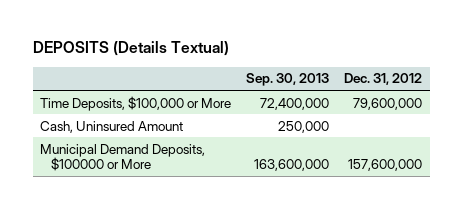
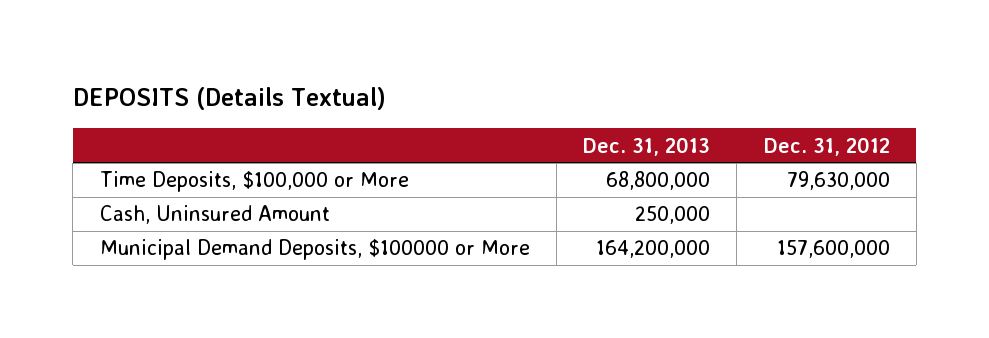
[246,73,330,87] Sep. 30, 2013 -> none
none -> [583,136,711,156] Dec. 31, 2013
[353,97,423,110] 79,600,000 -> [786,171,890,191] 79,630,000

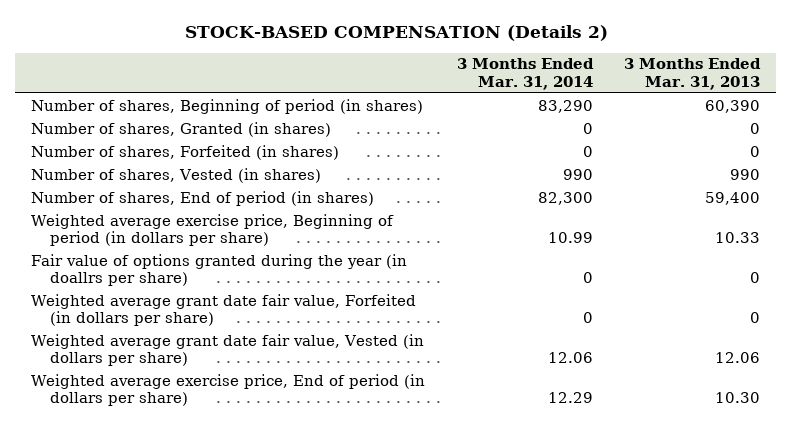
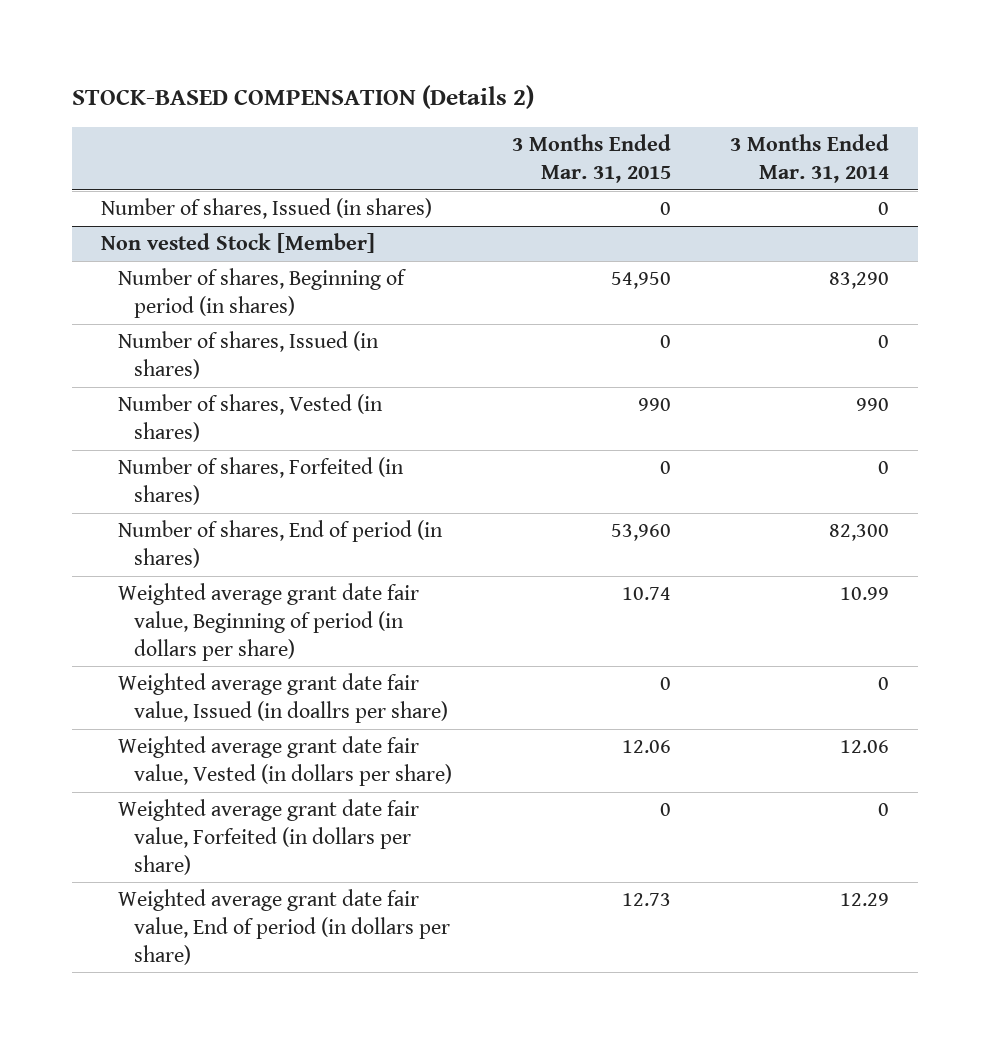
[624,58,762,90] 3 Months Ended Mar. 31, 2013 -> none
none -> [511,134,671,184] 3 Months Ended Mar. 31, 2015
none -> [101,198,433,220] Number of shares, Issued (in shares)
none -> [101,233,376,254] Non vested Stock [Member]
[31,144,340,160] Number of shares, Forfeited (in shares) -> none
[31,121,332,137] Number of shares, Granted (in shares) -> [117,331,379,379] Number of shares, Issued (in shares)
none -> [117,457,404,505] Number of shares, Forfeited (in shares)
[31,293,417,326] Weighted average grant date fair value, Forfeited (in dollars per share) -> none
[31,213,395,246] Weighted average exercise price, Beginning of period (in dollars per share) -> [117,583,419,661] Weighted average grant date fair value, Beginning of period (in dollars per share)
[31,253,408,286] Fair value of options granted during the year (in doallrs per share) -> [117,673,449,723] Weighted average grant date fair value, Issued (in doallrs per share)
none -> [117,799,419,875] Weighted average grant date fair value, Forfeited (in dollars per share)
[31,373,426,406] Weighted average exercise price, End of period (in dollars per share) -> [117,889,451,965] Weighted average grant date fair value, End of period (in dollars per share)

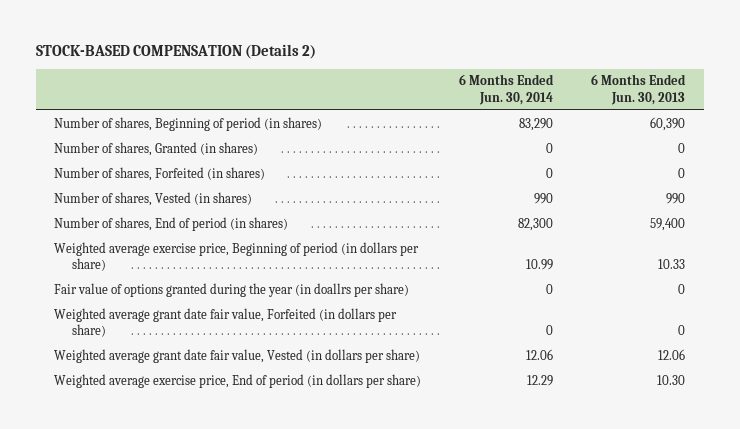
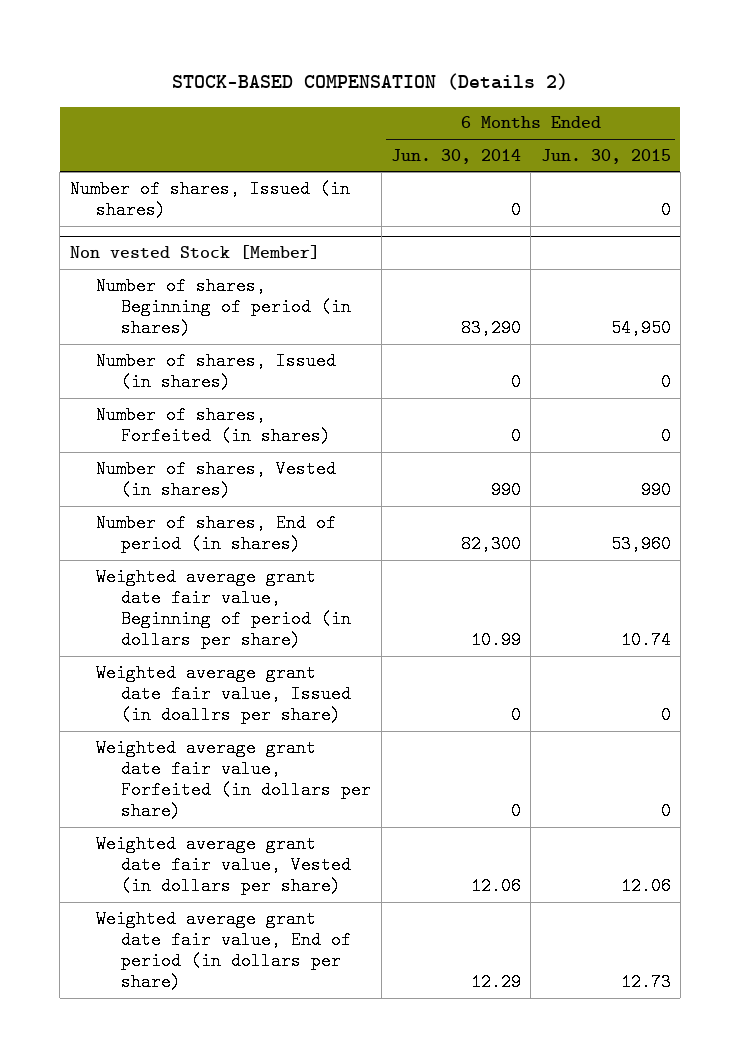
[591,74,687,105] 6 Months Ended Jun. 30, 2013 -> none
none -> [540,148,671,164] Jun. 30, 2015
none -> [69,179,350,219] Number of shares, Issued (in shares)
none -> [69,245,320,260] Non vested Stock [Member]
[54,141,259,156] Number of shares, Granted (in shares) -> [95,351,336,391] Number of shares, Issued (in shares)
[54,241,420,272] Weighted average exercise price, Beginning of period (in dollars per share) -> [95,567,352,650] Weighted average grant date fair value, Beginning of period (in dollars per share)
[54,282,410,297] Fair value of options granted during the year (in doallrs per share) -> [95,663,352,724] Weighted average grant date fair value, Issued (in doallrs per share)
[54,373,422,388] Weighted average exercise price, End of period (in dollars per share) -> [95,909,352,992] Weighted average grant date fair value, End of period (in dollars per share)

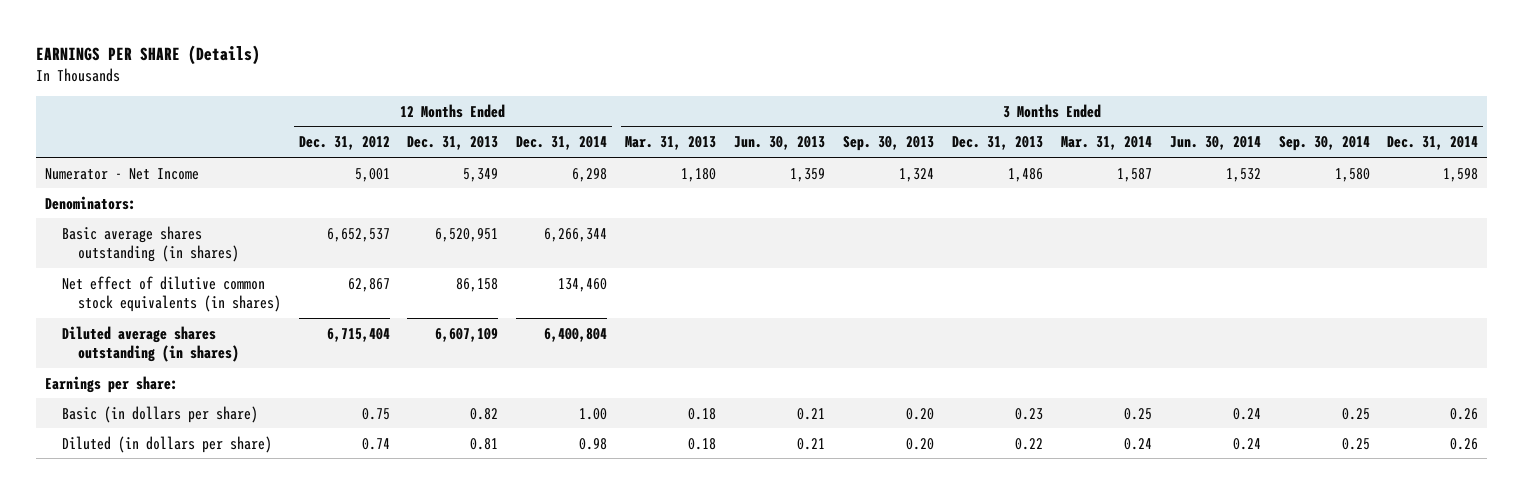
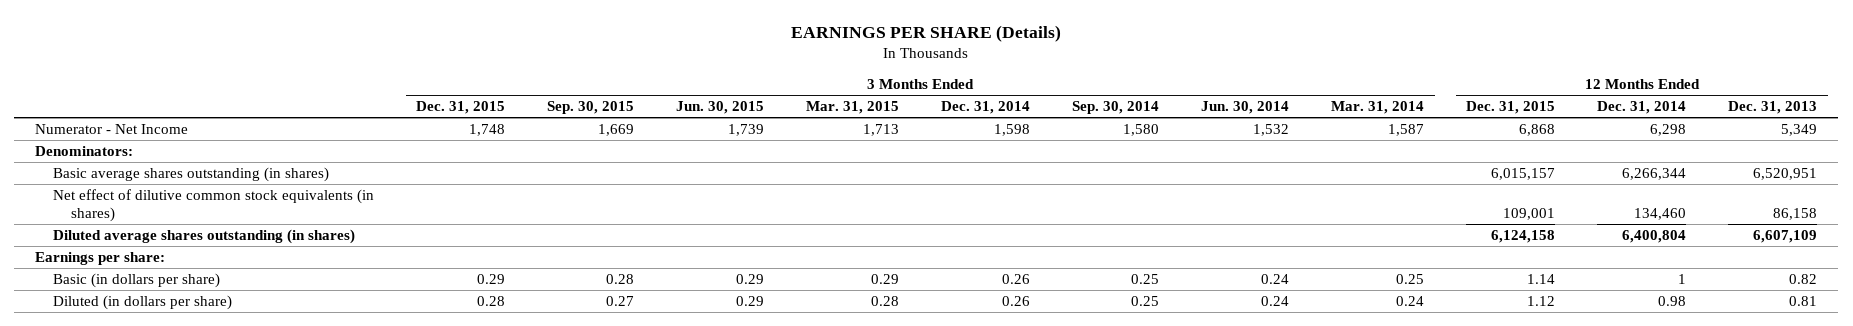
[298,136,390,151] Dec. 31, 2012 -> none
[625,136,717,151] Mar. 31, 2013 -> none
[734,136,826,151] Jun. 30, 2013 -> none
[843,136,935,152] Sep. 30, 2013 -> none
[951,136,1043,151] Dec. 31, 2013 -> none
none -> [416,101,506,115] Dec. 31, 2015
none -> [547,101,635,115] Sep. 30, 2015
none -> [676,101,765,115] Jun. 30, 2015
none -> [806,101,900,115] Mar. 31, 2015
none -> [1466,101,1556,115] Dec. 31, 2015
[579,407,608,420] 1.00 -> [1678,273,1687,284] 1

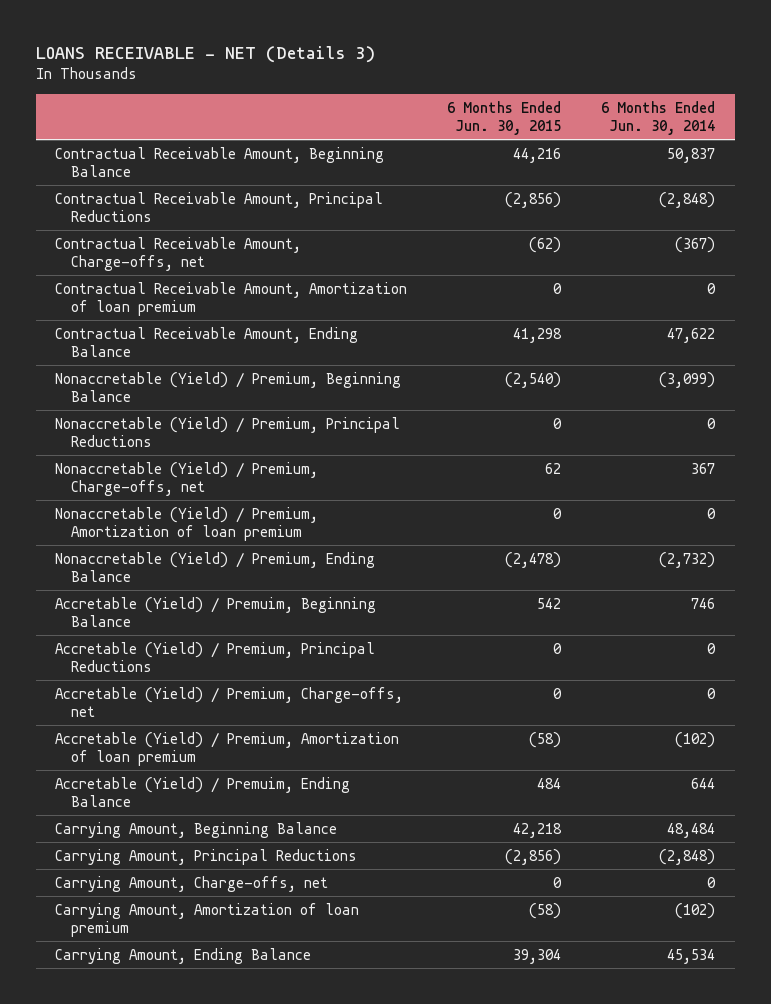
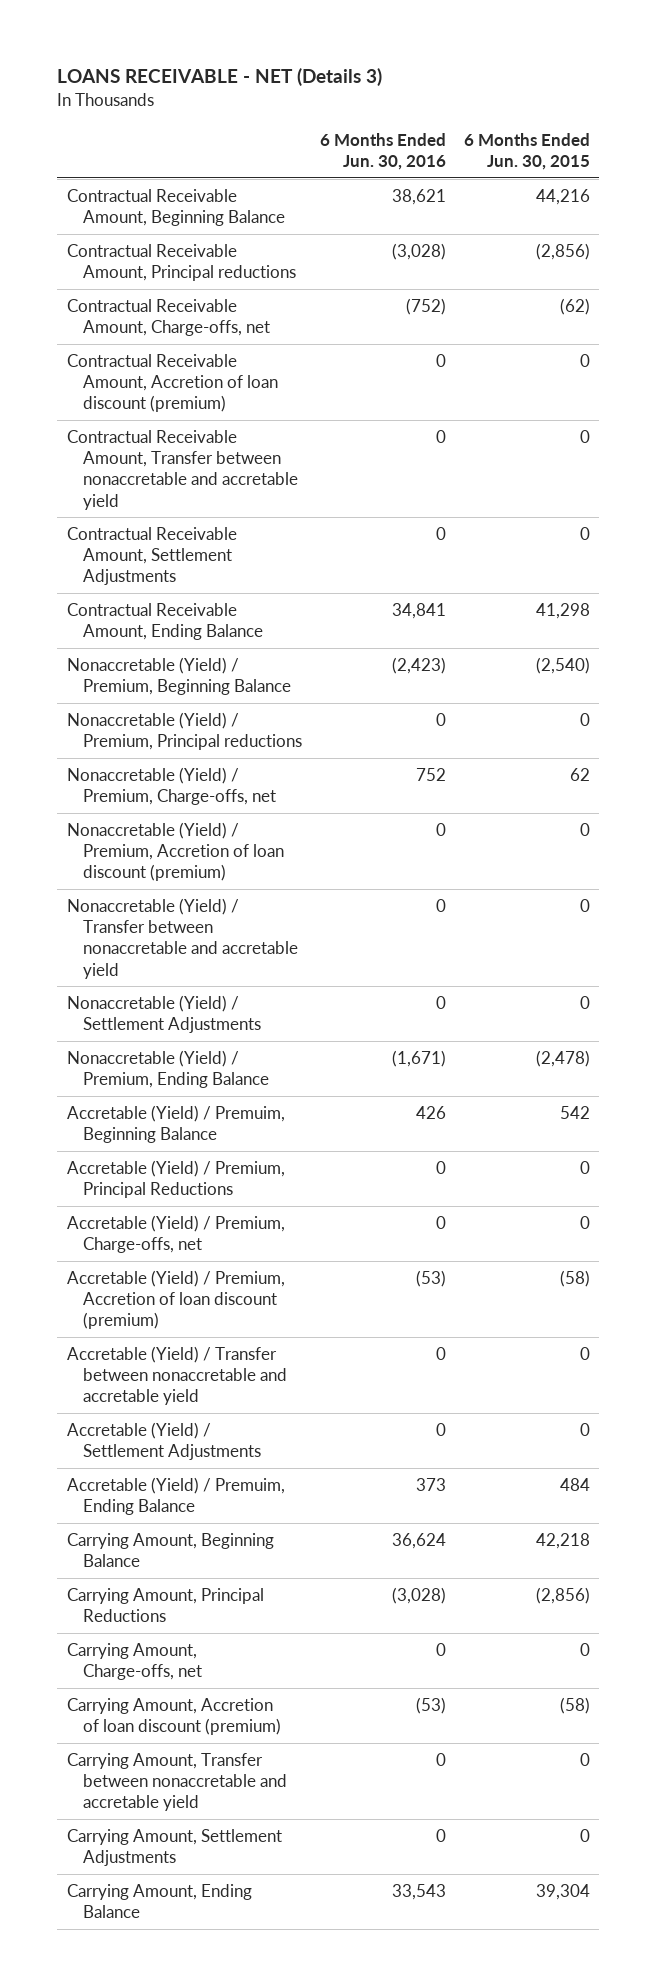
[601,101,716,135] 6 Months Ended Jun. 30, 2014 -> none
none -> [319,132,446,170] 6 Months Ended Jun. 30, 2016
[55,191,384,222] Contractual Receivable Amount, Principal Reductions -> [66,243,296,282] Contractual Receivable Amount, Principal reductions
[55,281,408,316] Contractual Receivable Amount, Amortization of loan premium -> [66,353,278,413] Contractual Receivable Amount, Accretion of loan discount (premium)
none -> [66,429,298,510] Contractual Receivable Amount, Transfer between nonaccretable and accretable yield
none -> [66,526,237,586] Contractual Receivable Amount, Settlement Adjustments
[55,416,401,447] Nonaccretable (Yield) / Premium, Principal Reductions -> [66,711,302,751] Nonaccretable (Yield) / Premium, Principal reductions
[55,506,319,541] Nonaccretable (Yield) / Premium, Amortization of loan premium -> [66,821,284,882] Nonaccretable (Yield) / Premium, Accretion of loan discount (premium)
none -> [66,897,298,979] Nonaccretable (Yield) / Transfer between nonaccretable and accretable yield
none -> [66,994,261,1034] Nonaccretable (Yield) / Settlement Adjustments
[55,731,400,766] Accretable (Yield) / Premium, Amortization of loan premium -> [66,1269,285,1330] Accretable (Yield) / Premium, Accretion of loan discount (premium)
none -> [66,1345,287,1406] Accretable (Yield) / Transfer between nonaccretable and accretable yield
none -> [66,1421,261,1461] Accretable (Yield) / Settlement Adjustments
[55,902,360,937] Carrying Amount, Amortization of loan premium -> [66,1697,281,1736] Carrying Amount, Accretion of loan discount (premium)
none -> [66,1752,287,1812] Carrying Amount, Transfer between nonaccretable and accretable yield
none -> [66,1828,282,1867] Carrying Amount, Settlement Adjustments

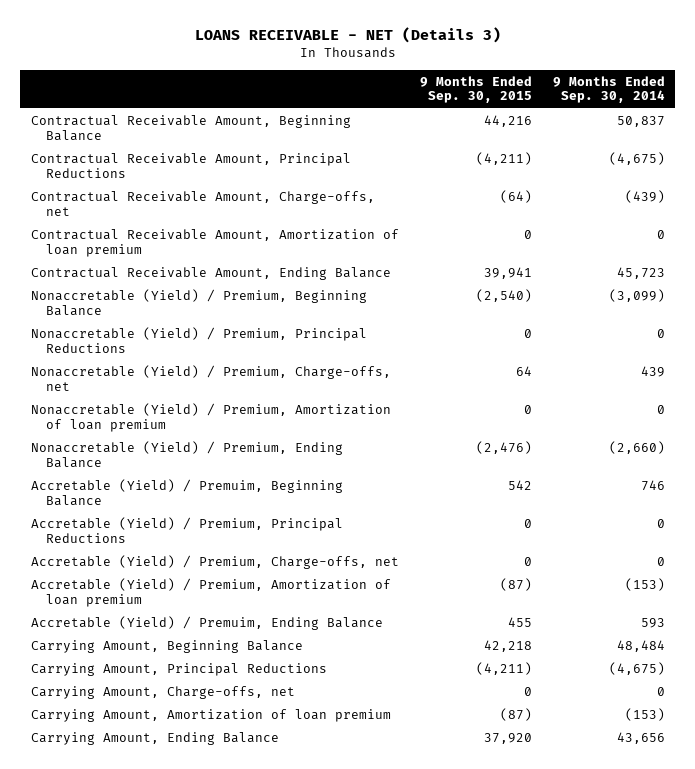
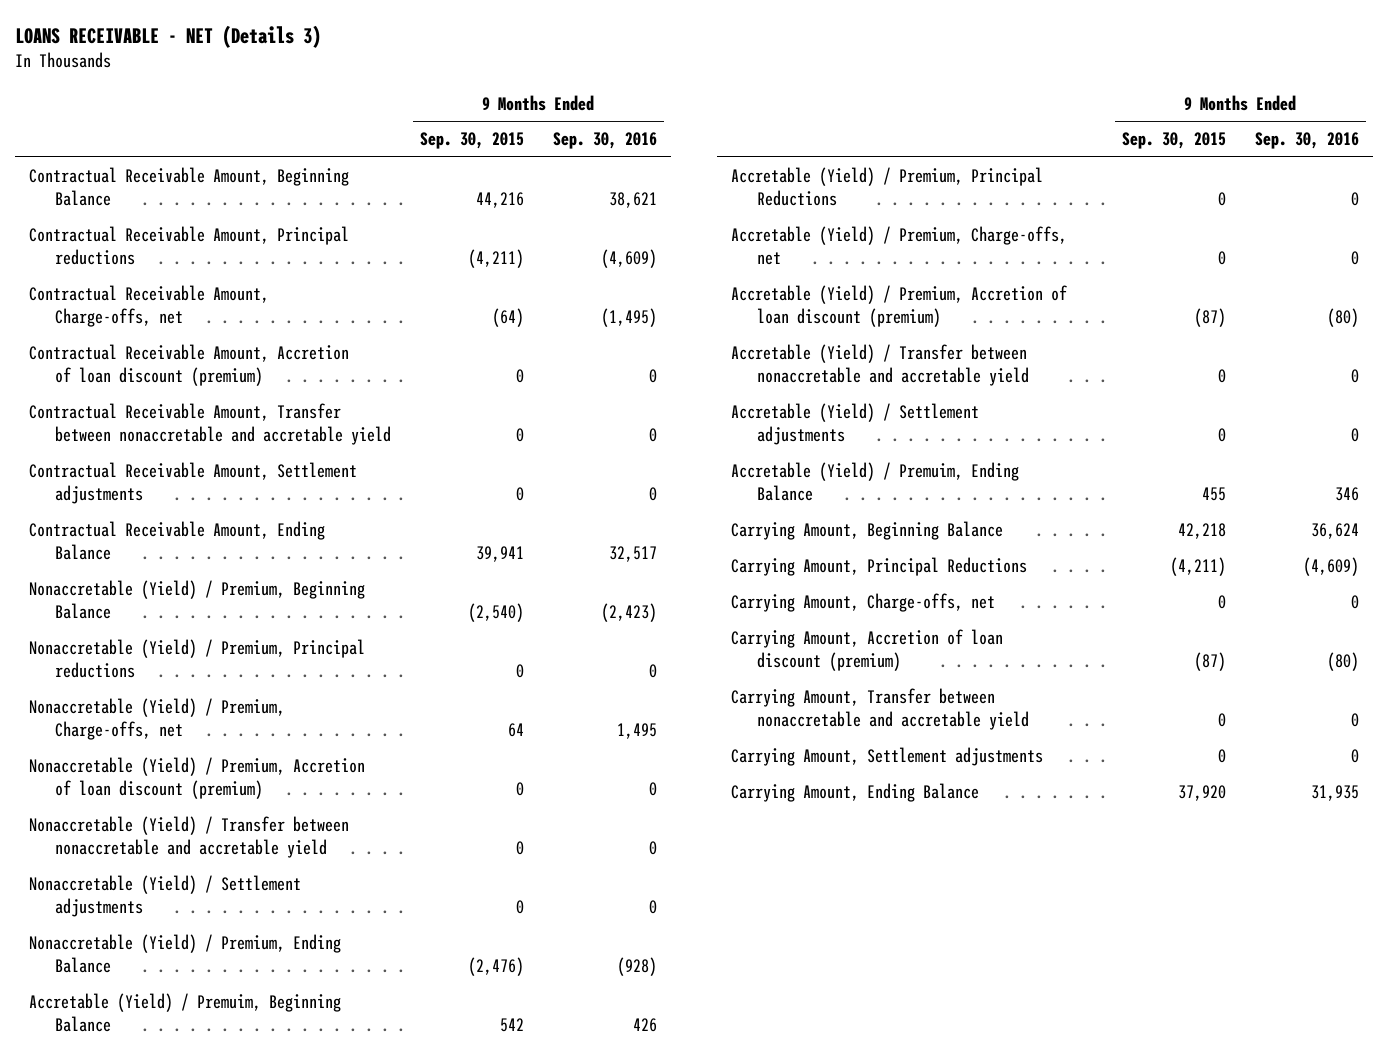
[552,75,665,104] 9 Months Ended Sep. 30, 2014 -> none
none -> [552,132,657,150] Sep. 30, 2016
[30,152,351,178] Contractual Receivable Amount, Principal Reductions -> [29,226,350,266] Contractual Receivable Amount, Principal reductions
[30,228,399,257] Contractual Receivable Amount, Amortization of loan premium -> [29,344,350,387] Contractual Receivable Amount, Accretion of loan discount (premium)
none -> [29,403,391,446] Contractual Receivable Amount, Transfer between nonaccretable and accretable yield
none -> [29,462,358,505] Contractual Receivable Amount, Settlement adjustments
[30,326,367,353] Nonaccretable (Yield) / Premium, Principal Reductions -> [29,639,366,679] Nonaccretable (Yield) / Premium, Principal reductions
[30,402,391,432] Nonaccretable (Yield) / Premium, Amortization of loan premium -> [29,757,366,800] Nonaccretable (Yield) / Premium, Accretion of loan discount (premium)
none -> [29,816,350,859] Nonaccretable (Yield) / Transfer between nonaccretable and accretable yield
none -> [29,875,302,918] Nonaccretable (Yield) / Settlement adjustments
[30,577,391,607] Accretable (Yield) / Premium, Amortization of loan premium -> [731,285,1068,328] Accretable (Yield) / Premium, Accretion of loan discount (premium)
none -> [731,344,1029,387] Accretable (Yield) / Transfer between nonaccretable and accretable yield
none -> [731,403,980,446] Accretable (Yield) / Settlement adjustments
[30,708,391,722] Carrying Amount, Amortization of loan premium -> [731,629,1004,672] Carrying Amount, Accretion of loan discount (premium)
none -> [731,688,1029,731] Carrying Amount, Transfer between nonaccretable and accretable yield
none -> [731,747,1044,767] Carrying Amount, Settlement adjustments

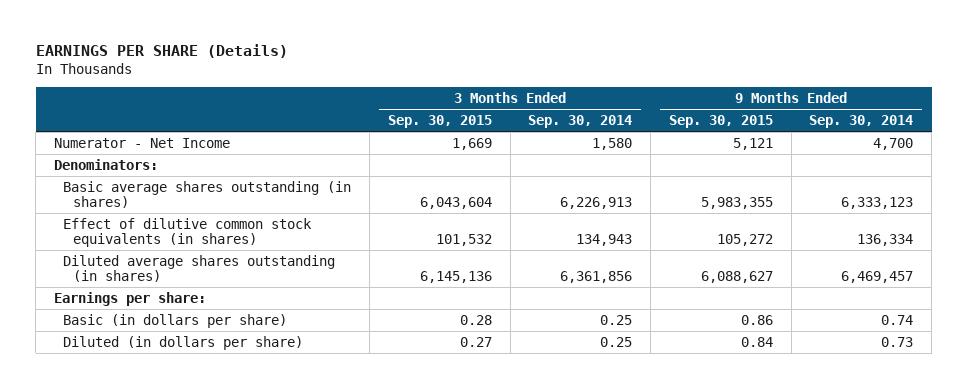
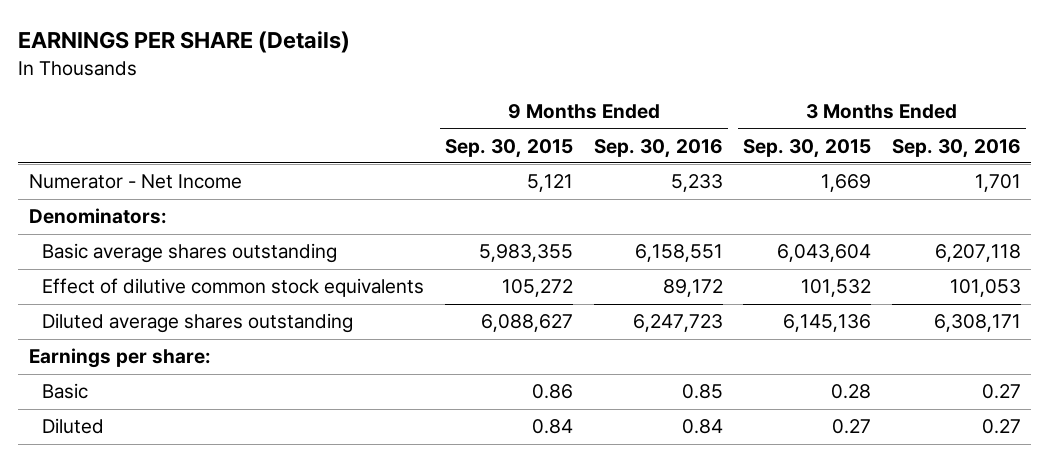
[528,115,633,129] Sep. 30, 2014 -> none
[809,115,914,129] Sep. 30, 2014 -> none
none -> [593,138,723,158] Sep. 30, 2016
none -> [891,138,1021,158] Sep. 30, 2016
[63,180,352,209] Basic average shares outstanding (in shares) -> [42,243,338,264] Basic average shares outstanding
[63,217,313,248] Effect of dilutive common stock equivalents (in shares) -> [42,278,425,298] Effect of dilutive common stock equivalents
[63,254,336,283] Diluted average shares outstanding (in shares) -> [42,313,354,334] Diluted average shares outstanding
[63,313,288,328] Basic (in dollars per share) -> [42,383,89,400] Basic
[63,335,304,350] Diluted (in dollars per share) -> [42,418,105,435] Diluted

